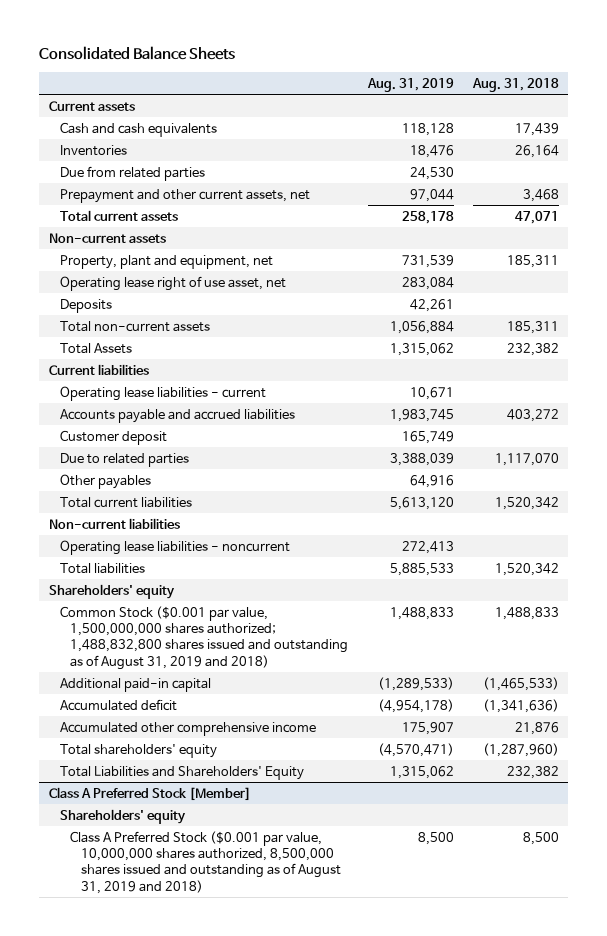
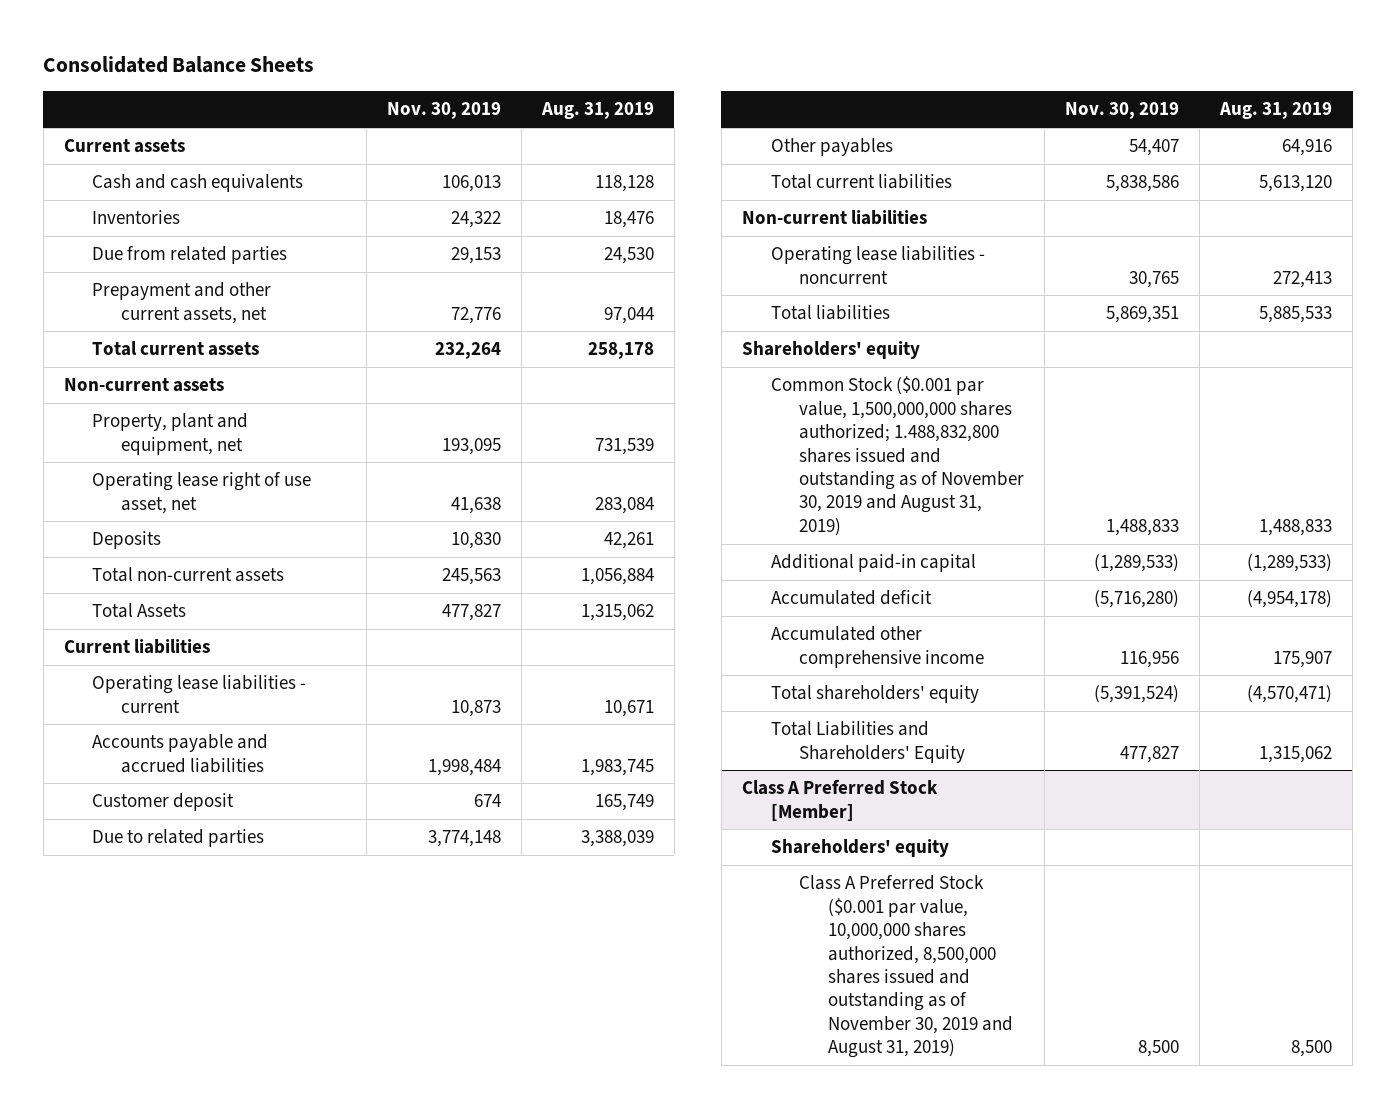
[471,77,559,92] Aug. 31, 2018 -> none
none -> [386,102,501,120] Nov. 30, 2019
[59,605,349,670] Common Stock ($0.001 par value, 1,500,000,000 shares authorized; 1,488,832,800 shares issued and outstanding as of August 31, 2019 and 2018) -> [770,376,1025,536] Common Stock ($0.001 par value, 1,500,000,000 shares authorized; 1.488,832,800 shares issued and outstanding as of November 30, 2019 and August 31, 2019)
[70,830,342,894] Class A Preferred Stock ($0.001 par value, 10,000,000 shares authorized, 8,500,000 shares issued and outstanding as of August 31, 2019 and 2018) -> [799,875,1013,1059] Class A Preferred Stock ($0.001 par value, 10,000,000 shares authorized, 8,500,000 shares issued and outstanding as of November 30, 2019 and August 31, 2019)

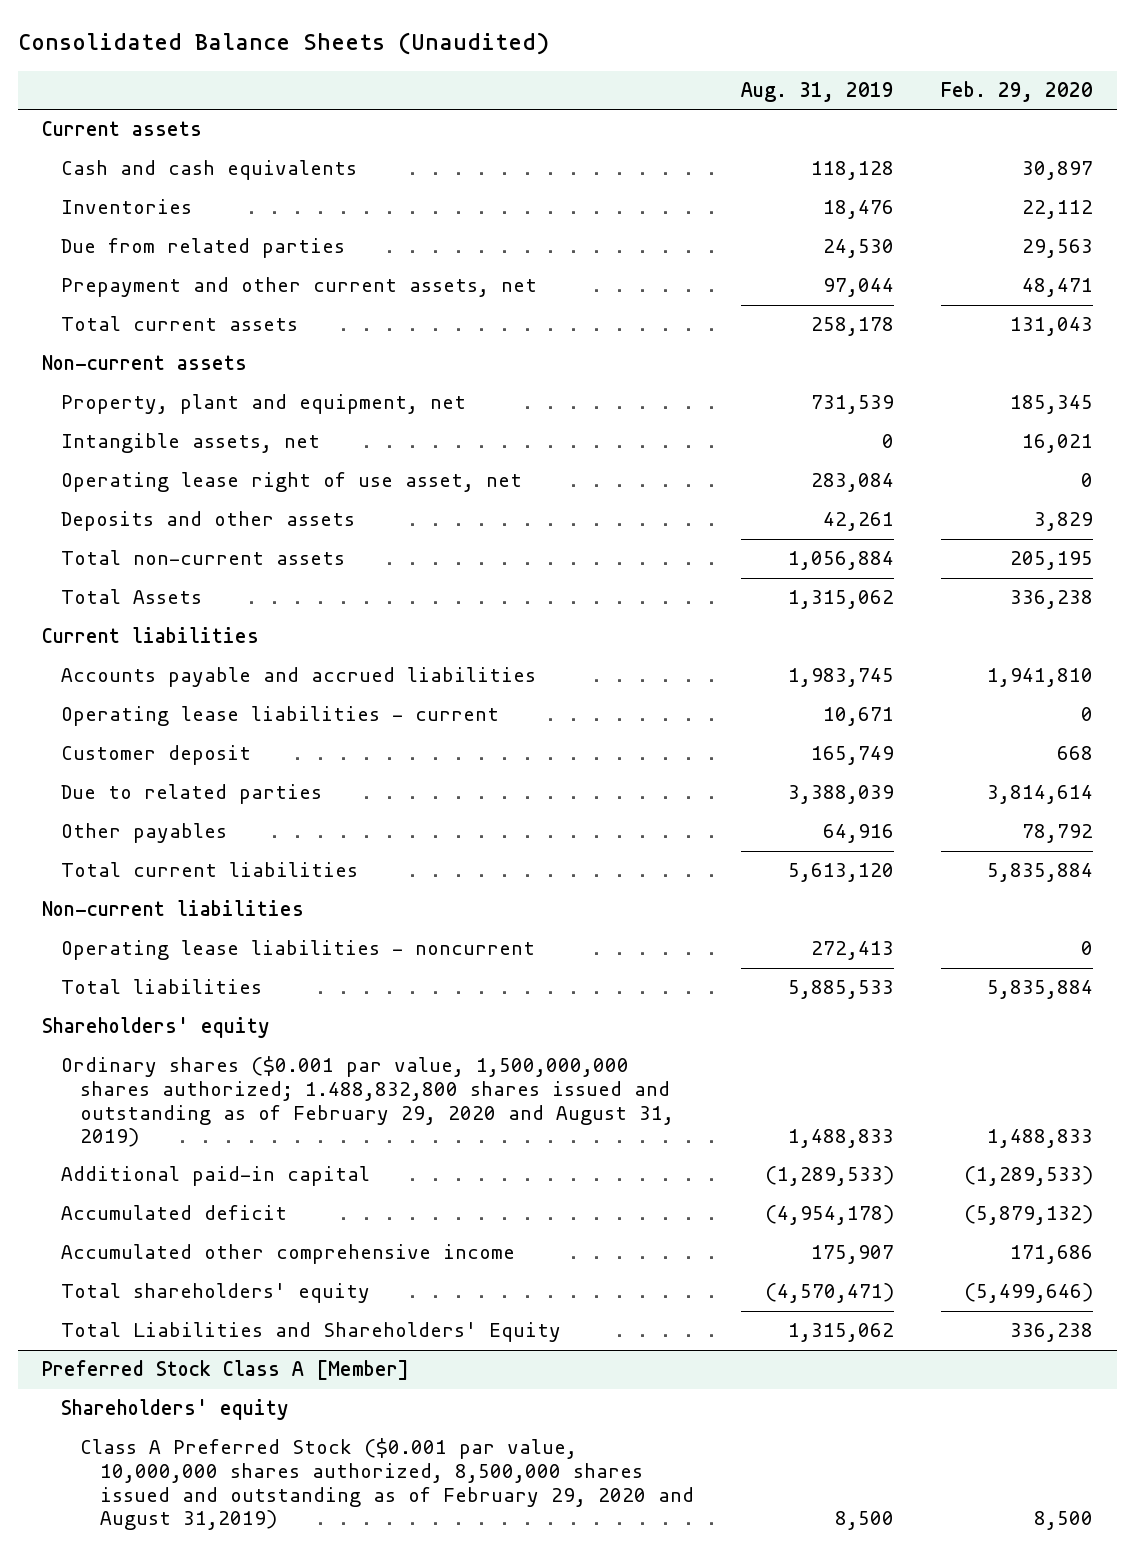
[43,56,315,74] Consolidated Balance Sheets -> [18,32,550,56] Consolidated Balance Sheets (Unaudited)
[386,102,501,120] Nov. 30, 2019 -> none
none -> [940,81,1093,103] Feb. 29, 2020
none -> [61,433,321,454] Intangible assets, net
[92,531,162,550] Deposits -> [61,511,356,532] Deposits and other assets
[92,675,307,713] Operating lease liabilities - current -> [61,706,500,727] Operating lease liabilities - current
[770,376,1025,536] Common Stock ($0.001 par value, 1,500,000,000 shares authorized; 1.488,832,800 shares issued and outstanding as of November 30, 2019 and August 31, 2019) -> [61,1056,675,1148] Ordinary shares ($0.001 par value, 1,500,000,000 shares authorized; 1.488,832,800 shares issued and outstanding as of February 29, 2020 and August 31, 2019)
[742,779,939,821] Class A Preferred Stock [Member] -> [42,1360,410,1381] Preferred Stock Class A [Member]
[799,875,1013,1059] Class A Preferred Stock ($0.001 par value, 10,000,000 shares authorized, 8,500,000 shares issued and outstanding as of November 30, 2019 and August 31, 2019) -> [80,1438,694,1531] Class A Preferred Stock ($0.001 par value, 10,000,000 shares authorized, 8,500,000 shares issued and outstanding as of February 29, 2020 and August 31,2019)

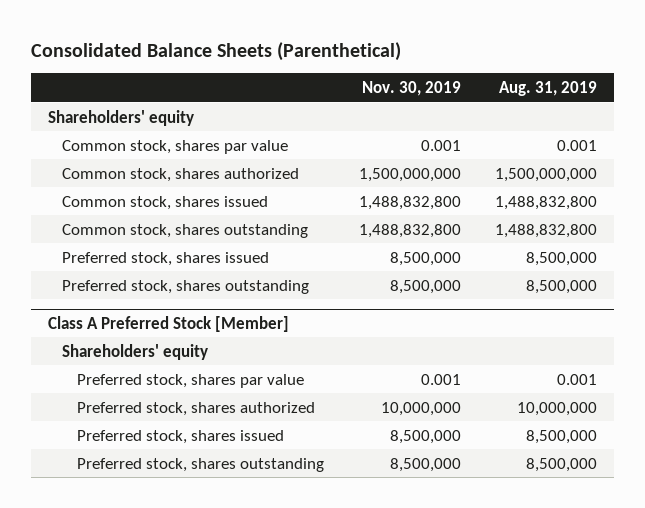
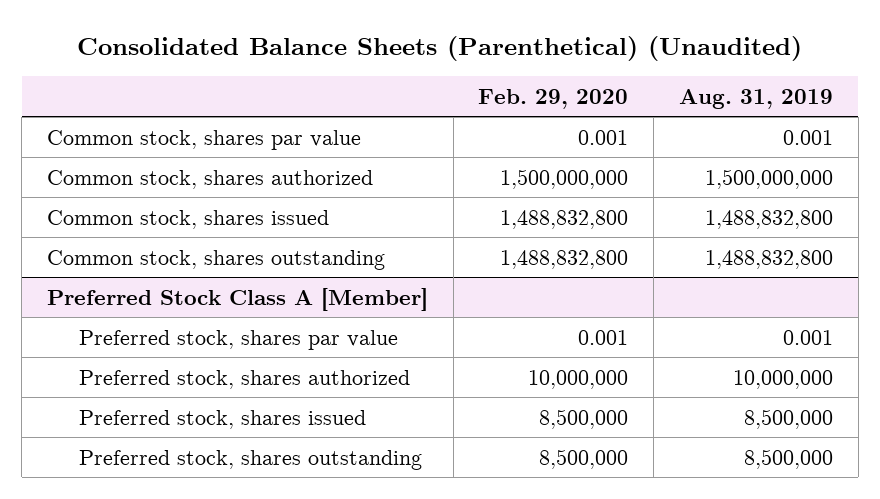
[30,41,401,61] Consolidated Balance Sheets (Parenthetical) -> [76,35,802,61] Consolidated Balance Sheets (Parenthetical) (Unaudited)
[361,81,461,97] Nov. 30, 2019 -> none
none -> [478,88,629,109] Feb. 29, 2020
[48,109,195,126] Shareholders' equity -> none
[62,251,270,266] Preferred stock, shares issued -> none
[62,279,310,294] Preferred stock, shares outstanding -> none
[62,343,209,360] Shareholders' equity -> none
[48,315,290,332] Class A Preferred Stock [Member] -> [46,287,428,311] Preferred Stock Class A [Member]

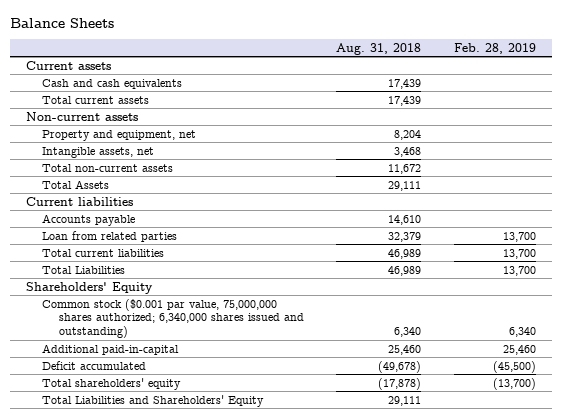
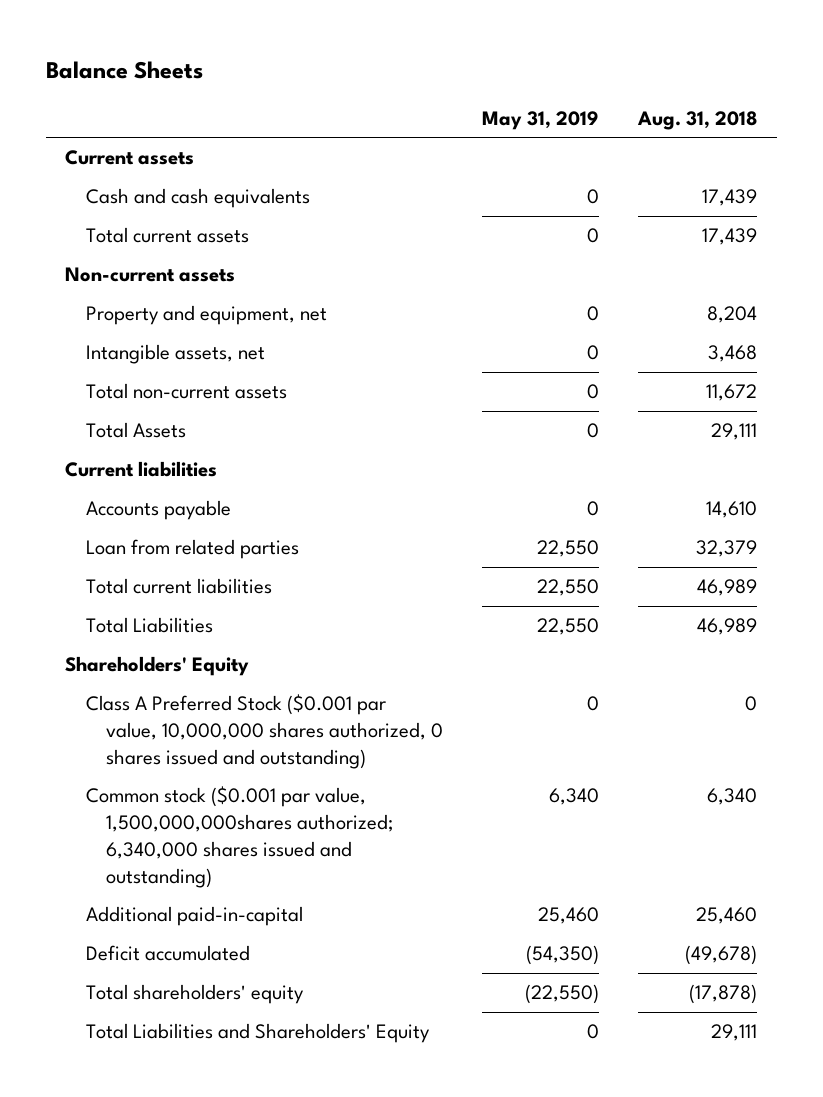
[453,42,536,54] Feb. 28, 2019 -> none
none -> [482,110,600,130] May 31, 2019
none -> [85,694,444,769] Class A Preferred Stock ($0.001 par value, 10,000,000 shares authorized, 0 shares issued and outstanding)
[42,298,305,338] Common stock ($0.001 par value, 75,000,000 shares authorized; 6,340,000 shares issued and outstanding) -> [85,786,394,888] Common stock ($0.001 par value, 1,500,000,000shares authorized; 6,340,000 shares issued and outstanding)

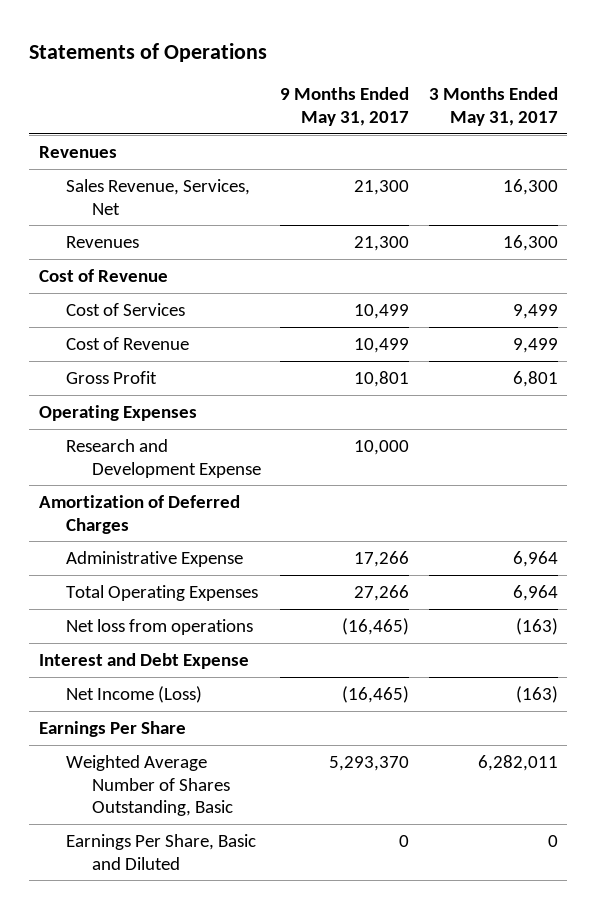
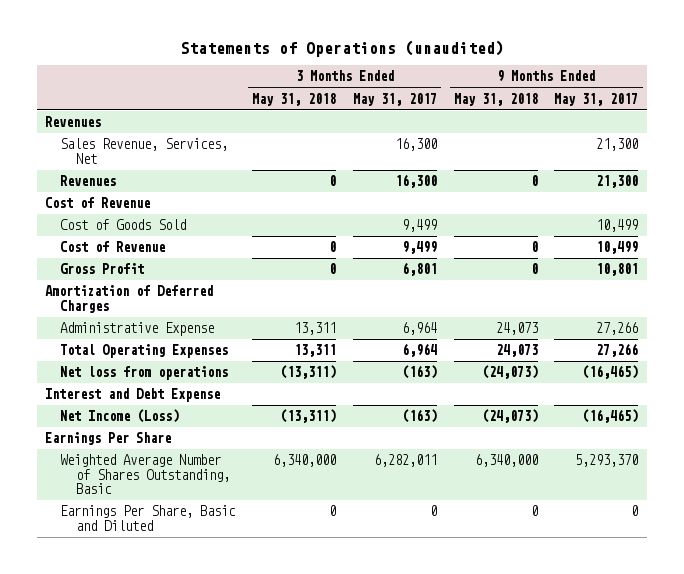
[29,42,268,62] Statements of Operations -> [179,39,504,57] Statements of Operations (unaudited)
none -> [252,92,337,106] May 31, 2018
none -> [453,92,538,106] May 31, 2018
[65,302,185,316] Cost of Services -> [60,219,187,231] Cost of Goods Sold
[39,404,198,421] Operating Expenses -> none
[65,438,262,478] Research and Development Expense -> none
[354,550,410,567] 17,266 -> [596,322,639,336] 27,266

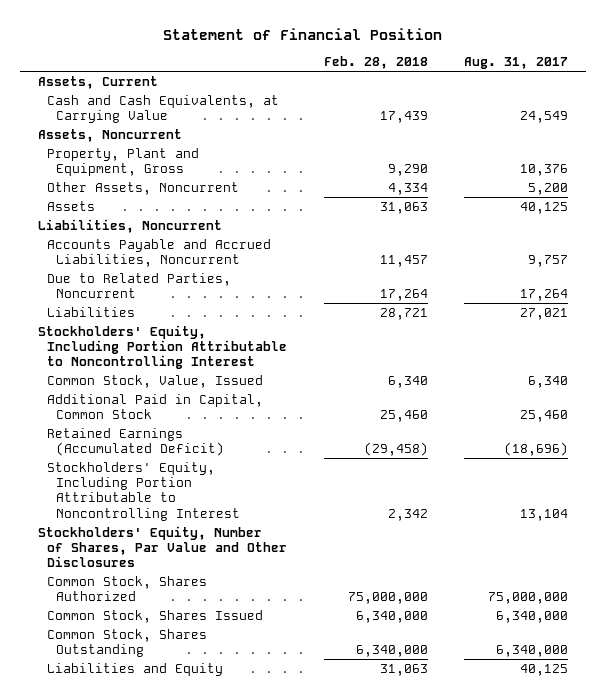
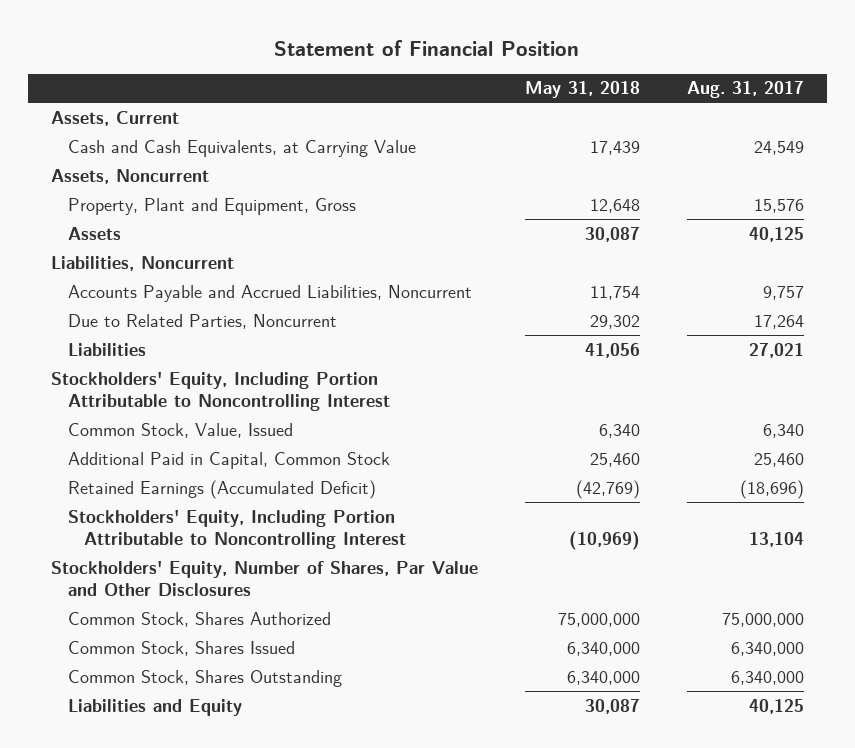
[323,56,428,70] Feb. 28, 2018 -> none
none -> [524,81,640,99] May 31, 2018
[47,181,240,195] Other Assets, Noncurrent -> none
[520,164,569,177] 10,376 -> [753,198,804,213] 15,576

